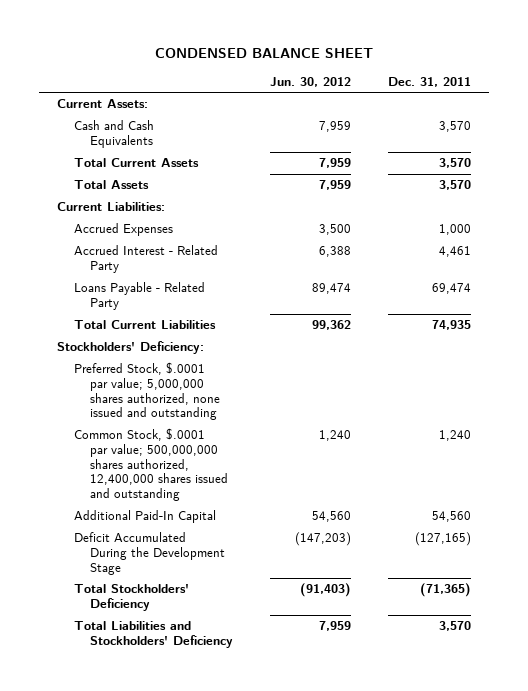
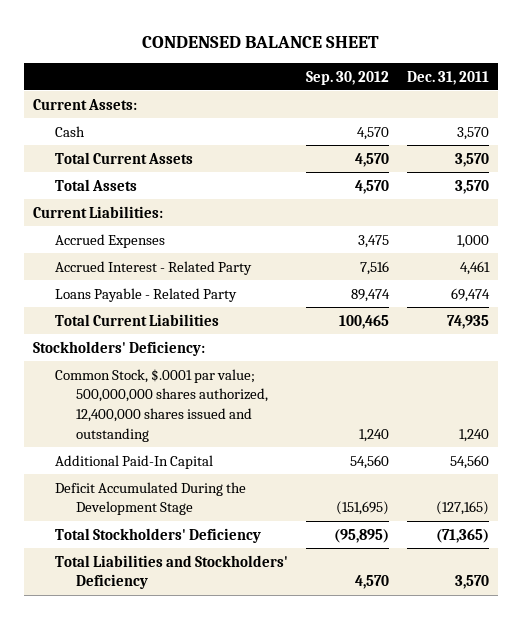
[270,76,352,87] Jun. 30, 2012 -> none
none -> [305,70,389,85] Sep. 30, 2012
[73,120,154,149] Cash and Cash Equivalents -> [54,125,85,137] Cash
[73,362,221,421] Preferred Stock, $.0001 par value; 5,000,000 shares authorized, none issued and outstanding -> none

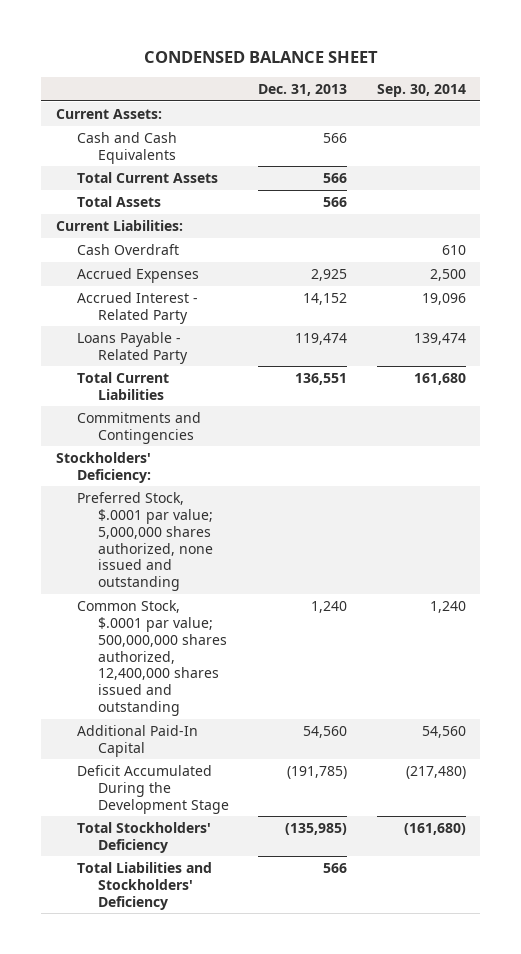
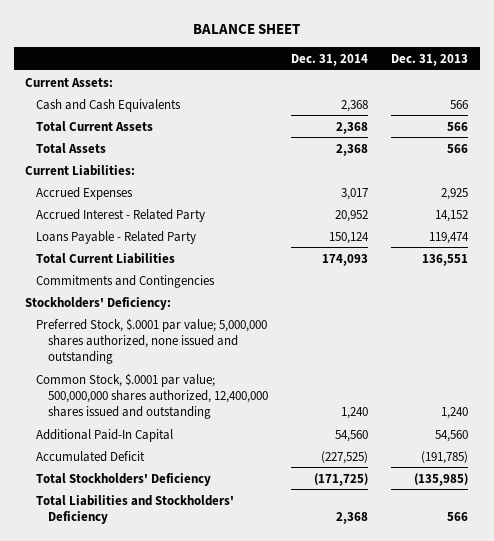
[143,50,378,63] CONDENSED BALANCE SHEET -> [192,24,300,35] BALANCE SHEET
[376,83,466,97] Sep. 30, 2014 -> none
none -> [290,53,368,66] Dec. 31, 2014
[76,243,179,255] Cash Overdraft -> none
[76,764,229,814] Deficit Accumulated During the Development Stage -> [36,450,146,462] Accumulated Deficit

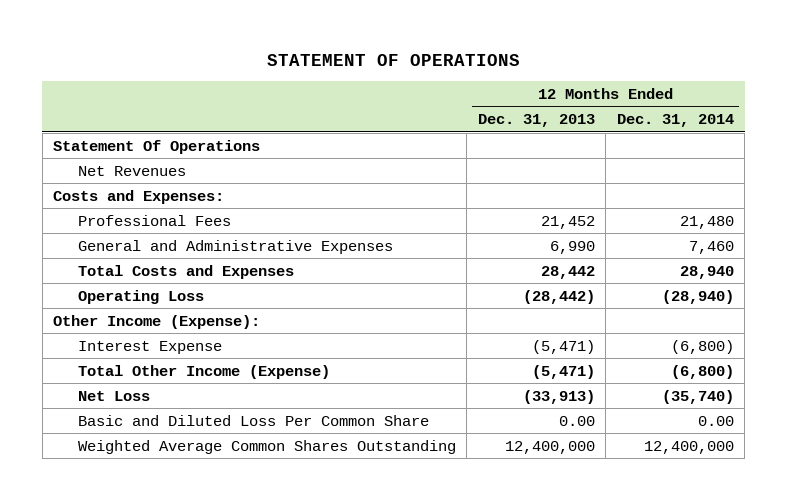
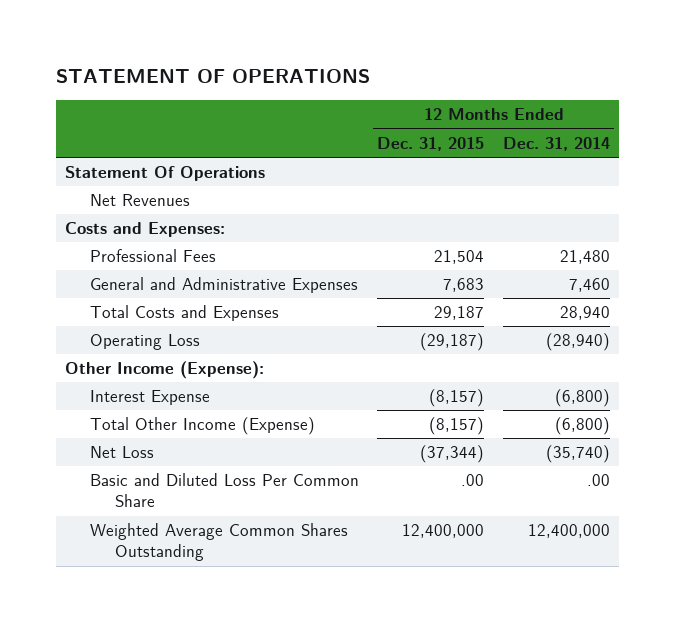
[477,114,595,128] Dec. 31, 2013 -> none
none -> [377,136,485,151] Dec. 31, 2015
[697,415,734,426] 0.00 -> [586,474,610,487] .00

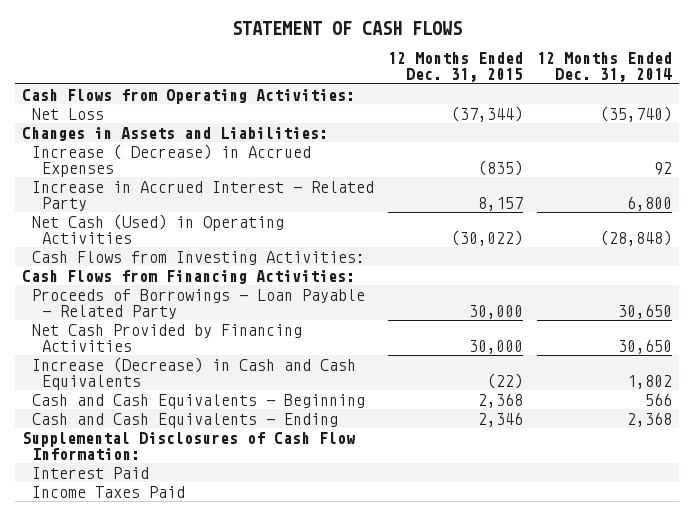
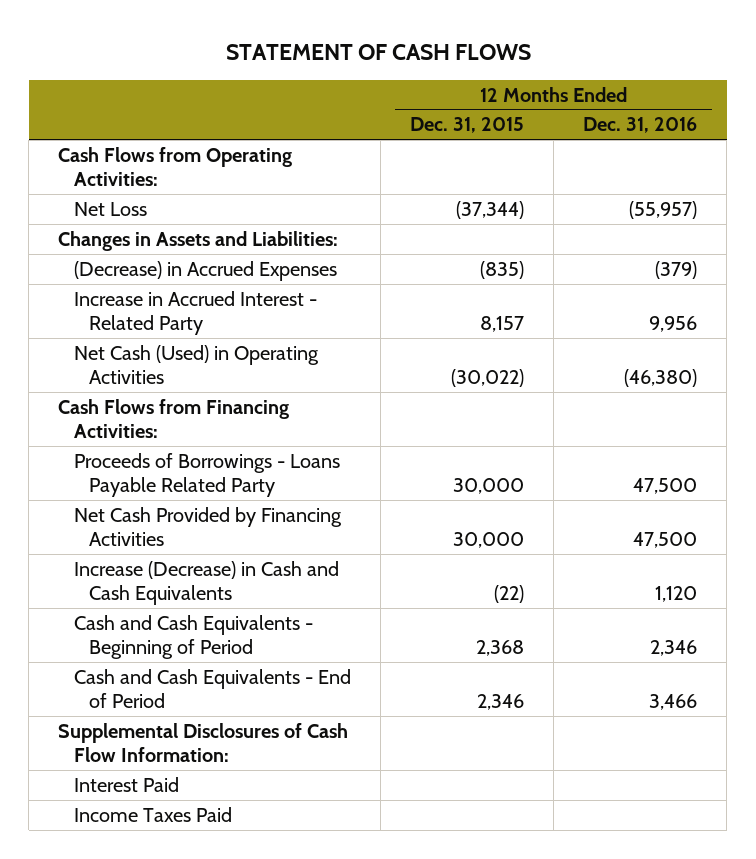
[537,51,673,82] 12 Months Ended Dec. 31, 2014 -> none
none -> [583,117,698,134] Dec. 31, 2016
[32,143,312,177] Increase ( Decrease) in Accrued Expenses -> [73,260,337,281] (Decrease) in Accrued Expenses
[32,250,366,265] Cash Flows from Investing Activities: -> none
[32,288,366,319] Proceeds of Borrowings - Loan Payable - Related Party -> [73,452,340,497] Proceeds of Borrowings - Loans Payable Related Party
[32,393,366,409] Cash and Cash Equivalents - Beginning -> [73,614,313,659] Cash and Cash Equivalents - Beginning of Period
[32,412,339,428] Cash and Cash Equivalents - Ending -> [73,668,351,708] Cash and Cash Equivalents - End of Period

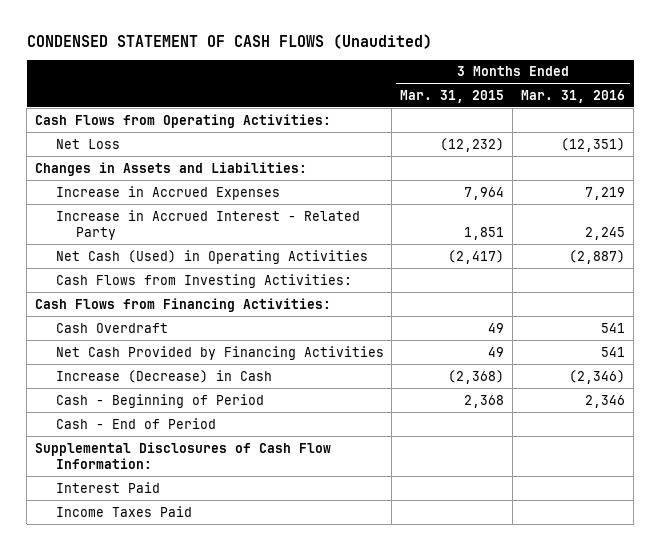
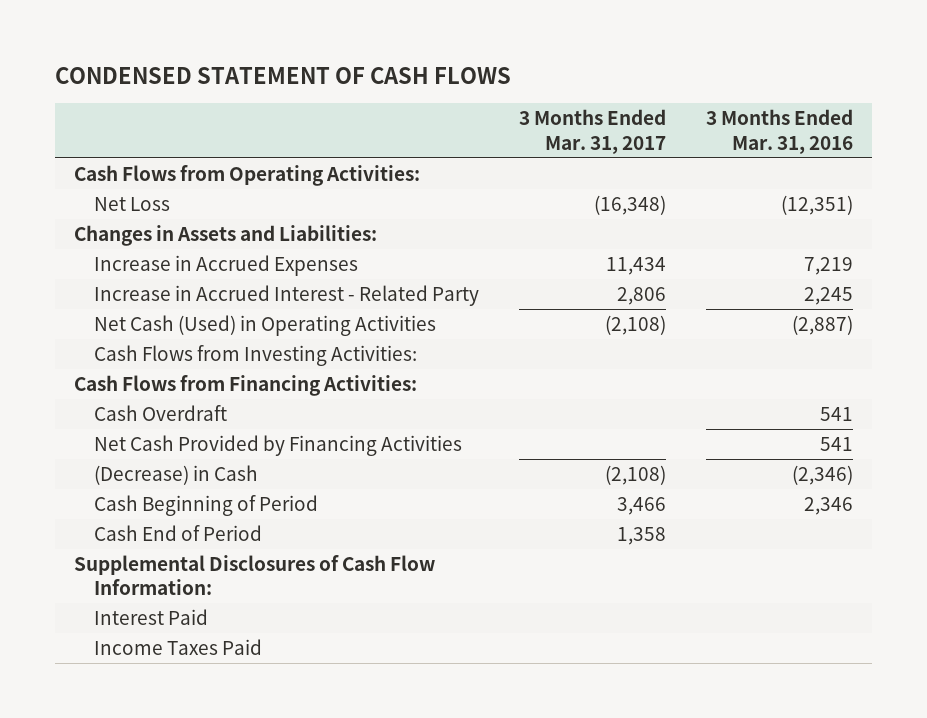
[26,33,432,49] CONDENSED STATEMENT OF CASH FLOWS (Unaudited) -> [54,67,511,85] CONDENSED STATEMENT OF CASH FLOWS
[400,89,505,103] Mar. 31, 2015 -> none
none -> [518,109,666,154] 3 Months Ended Mar. 31, 2017
[55,369,272,383] Increase (Decrease) in Cash -> [94,464,259,485] (Decrease) in Cash
[55,393,264,408] Cash - Beginning of Period -> [94,494,319,516] Cash Beginning of Period
[55,417,216,429] Cash - End of Period -> [94,524,263,541] Cash End of Period

